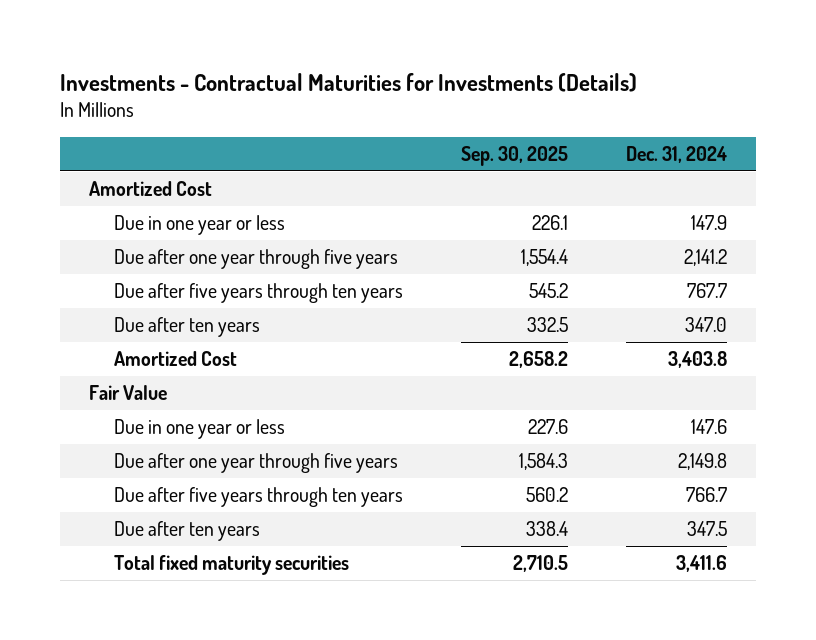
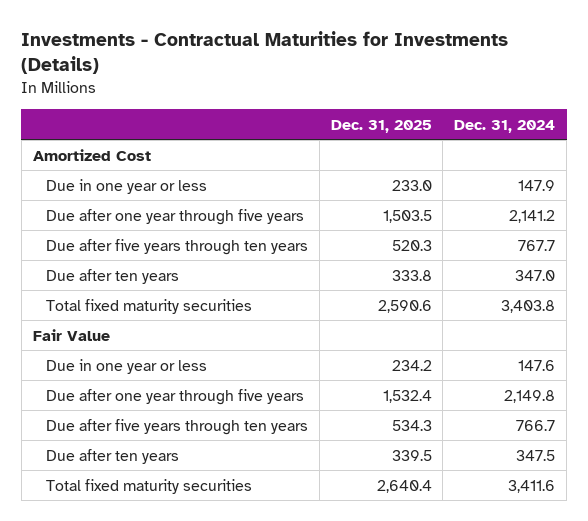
[460,146,568,167] Sep. 30, 2025 -> none
none -> [330,119,432,133] Dec. 31, 2025
[113,351,237,367] Amortized Cost -> [45,298,252,314] Total fixed maturity securities

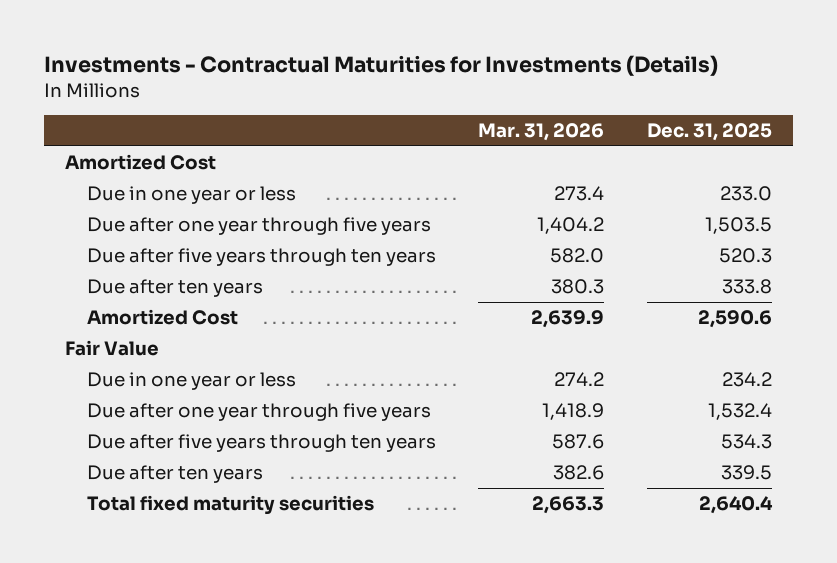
[454,119,556,133] Dec. 31, 2024 -> none
none -> [478,123,605,142] Mar. 31, 2026
[45,298,252,314] Total fixed maturity securities -> [86,308,238,325] Amortized Cost

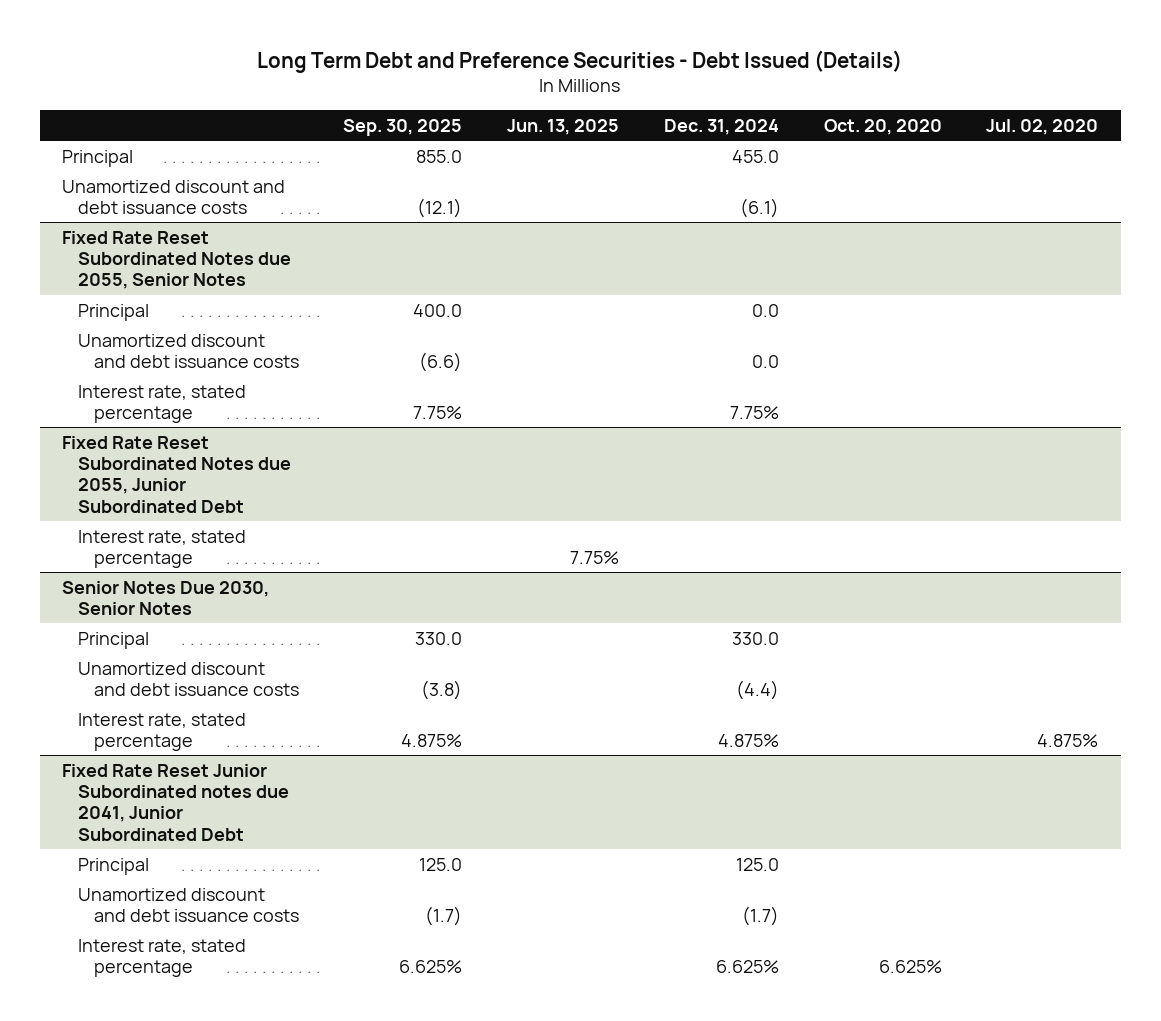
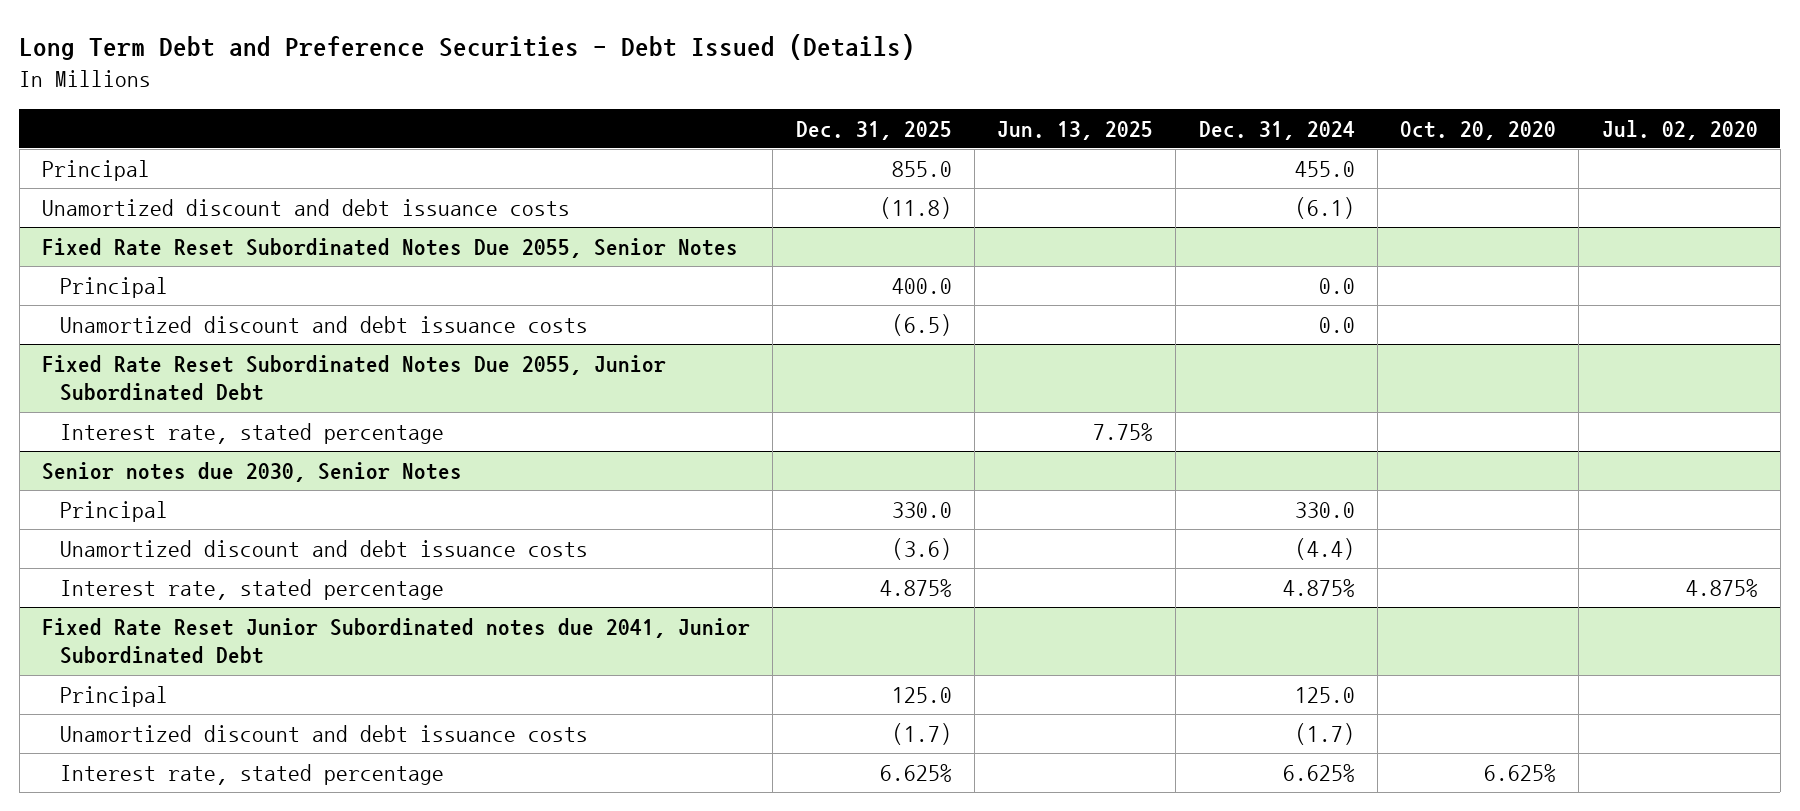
[343,118,463,136] Sep. 30, 2025 -> none
none -> [795,120,952,140] Dec. 31, 2025
[62,230,292,290] Fixed Rate Reset Subordinated Notes due 2055, Senior Notes -> [42,237,739,258] Fixed Rate Reset Subordinated Notes Due 2055, Senior Notes
[78,384,247,423] Interest rate, stated percentage -> none
[62,435,292,513] Fixed Rate Reset Subordinated Notes due 2055, Junior Subordinated Debt -> [42,354,667,402] Fixed Rate Reset Subordinated Notes Due 2055, Junior Subordinated Debt
[62,580,270,615] Senior Notes Due 2030, Senior Notes -> [42,461,463,482] Senior notes due 2030, Senior Notes

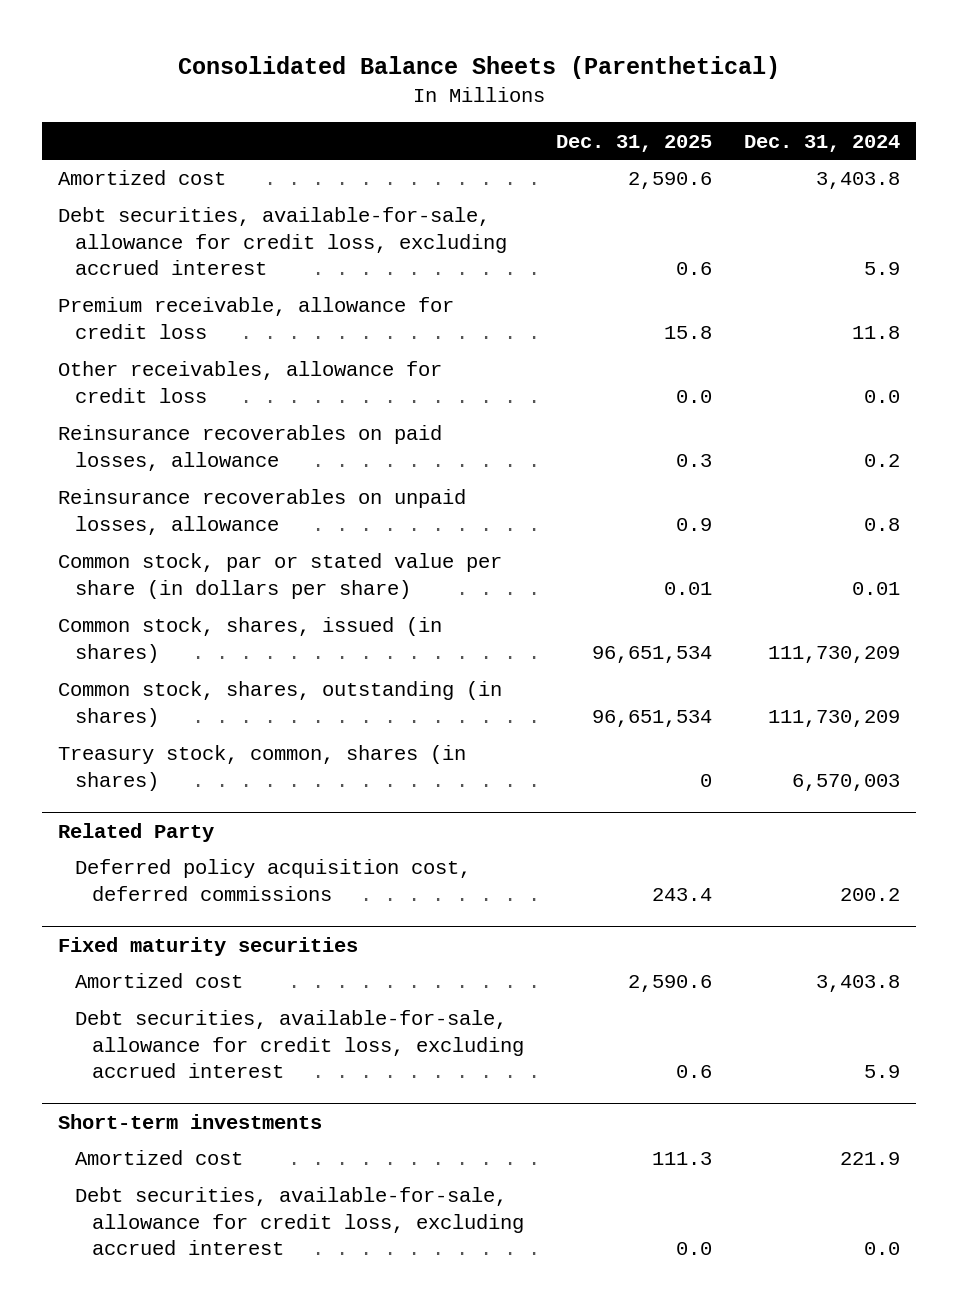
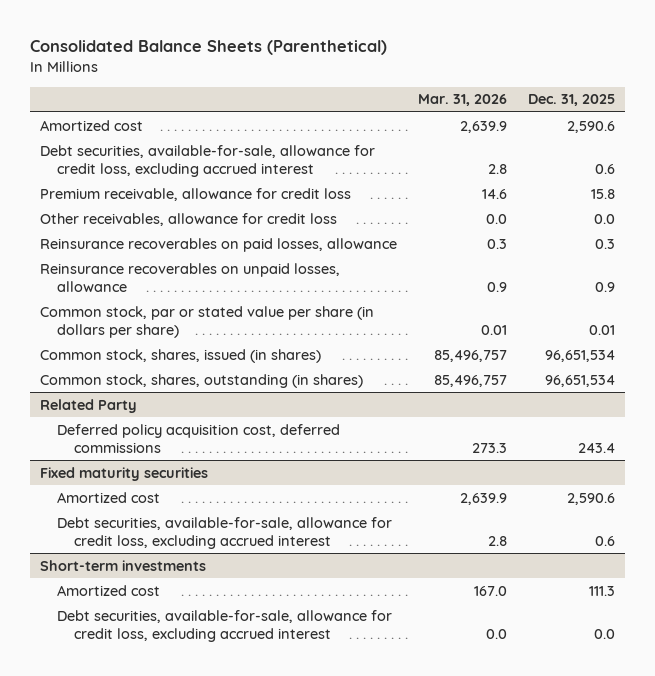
[743,134,900,152] Dec. 31, 2024 -> none
none -> [418,94,508,107] Mar. 31, 2026
[57,745,466,791] Treasury stock, common, shares (in shares) -> none

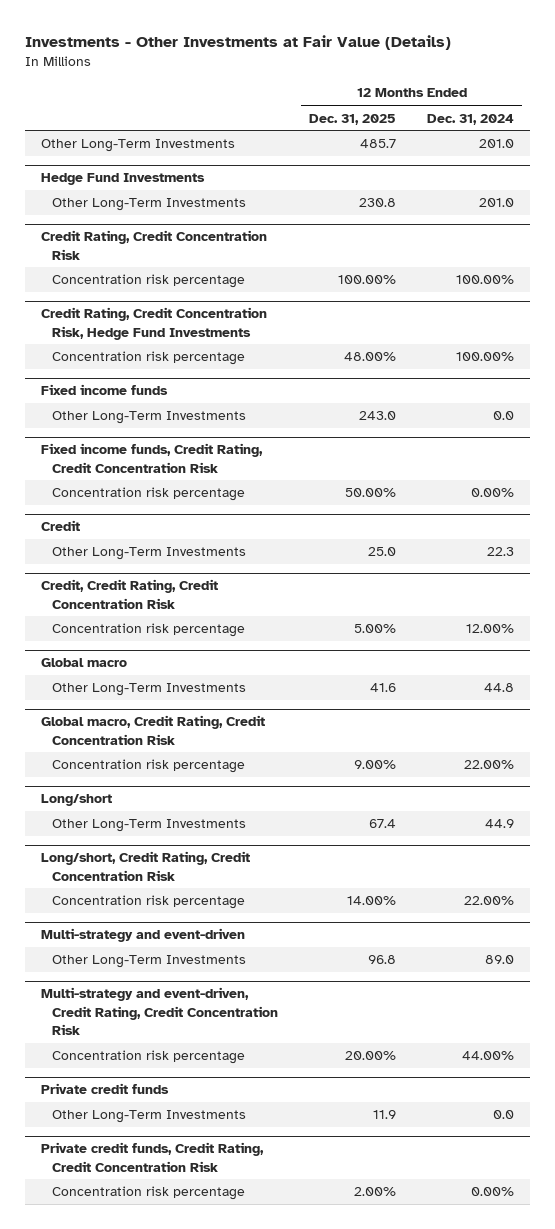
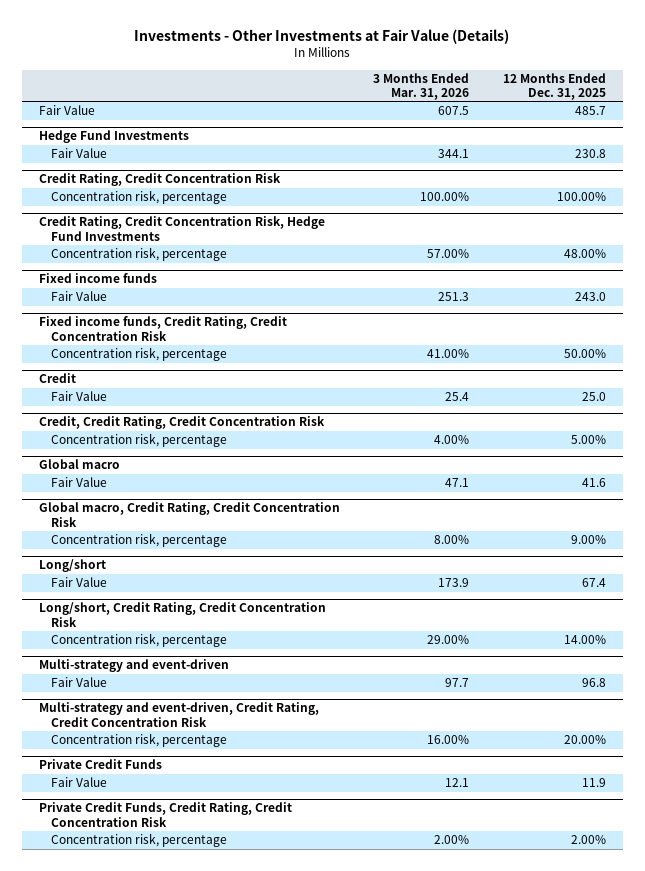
[427,113,515,125] Dec. 31, 2024 -> none
none -> [373,72,470,101] 3 Months Ended Mar. 31, 2026
[40,139,235,153] Other Long-Term Investments -> [38,105,95,116] Fair Value
[51,198,246,212] Other Long-Term Investments -> [50,148,107,159] Fair Value
[51,274,245,289] Concentration risk percentage -> [50,190,227,205] Concentration risk, percentage
[51,351,245,366] Concentration risk percentage -> [50,247,227,262] Concentration risk, percentage
[51,411,246,425] Other Long-Term Investments -> [50,291,107,302] Fair Value
[51,487,245,502] Concentration risk percentage -> [50,347,227,362] Concentration risk, percentage
[51,547,246,561] Other Long-Term Investments -> [50,391,107,402] Fair Value
[51,623,245,638] Concentration risk percentage -> [50,433,227,448] Concentration risk, percentage
[51,683,246,697] Other Long-Term Investments -> [50,477,107,488] Fair Value
[51,759,245,774] Concentration risk percentage -> [50,533,227,548] Concentration risk, percentage
[51,819,246,833] Other Long-Term Investments -> [50,577,107,588] Fair Value
[51,895,245,910] Concentration risk percentage -> [50,633,227,648] Concentration risk, percentage
[51,955,246,969] Other Long-Term Investments -> [50,677,107,688] Fair Value
[51,1050,245,1065] Concentration risk percentage -> [50,733,227,748] Concentration risk, percentage
[40,1083,169,1095] Private credit funds -> [38,759,162,770] Private Credit Funds
[51,1110,246,1124] Other Long-Term Investments -> [50,777,107,788] Fair Value
[40,1142,264,1172] Private credit funds, Credit Rating, Credit Concentration Risk -> [38,802,292,827] Private Credit Funds, Credit Rating, Credit Concentration Risk
[51,1186,245,1201] Concentration risk percentage -> [50,833,227,848] Concentration risk, percentage

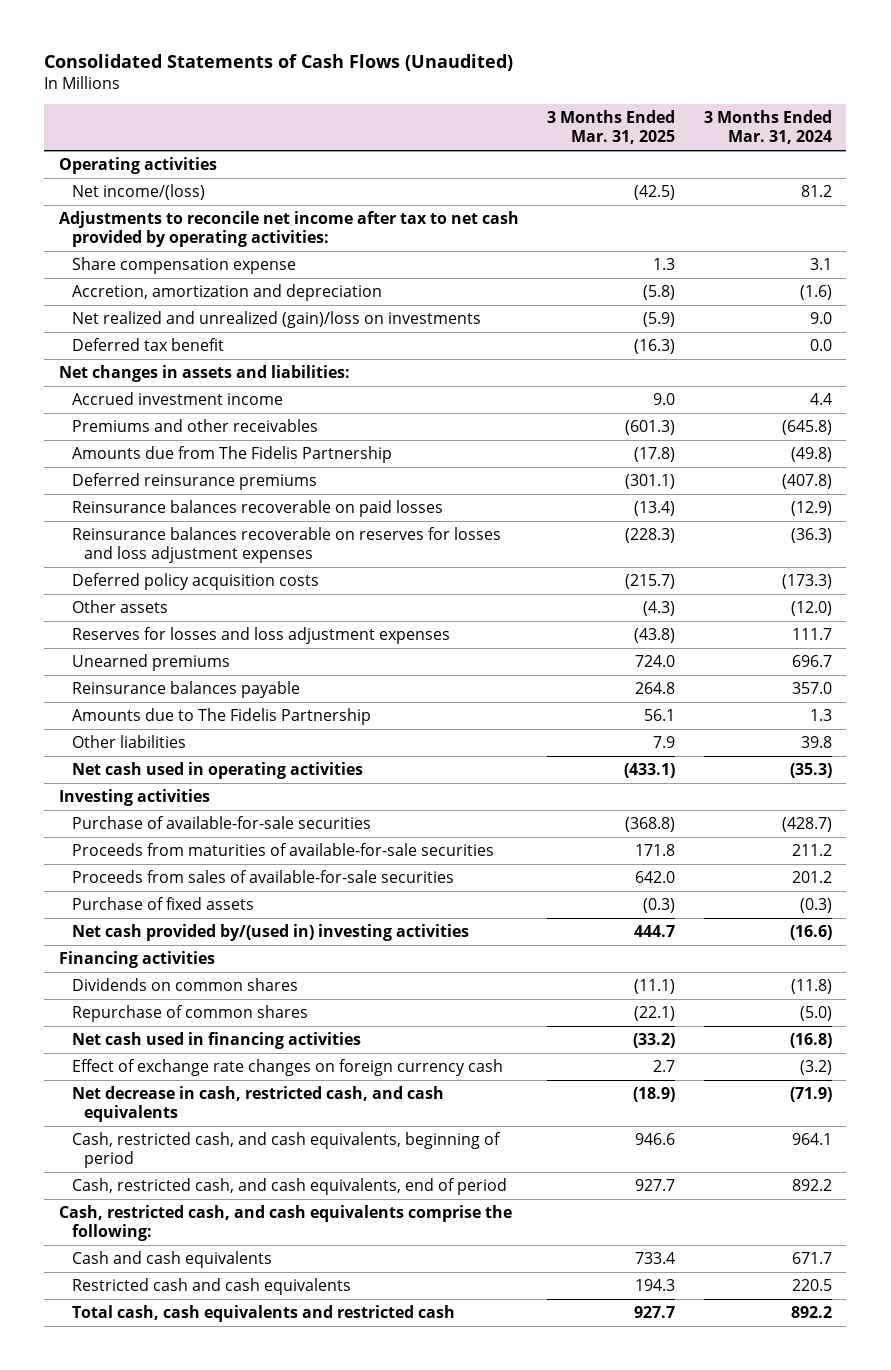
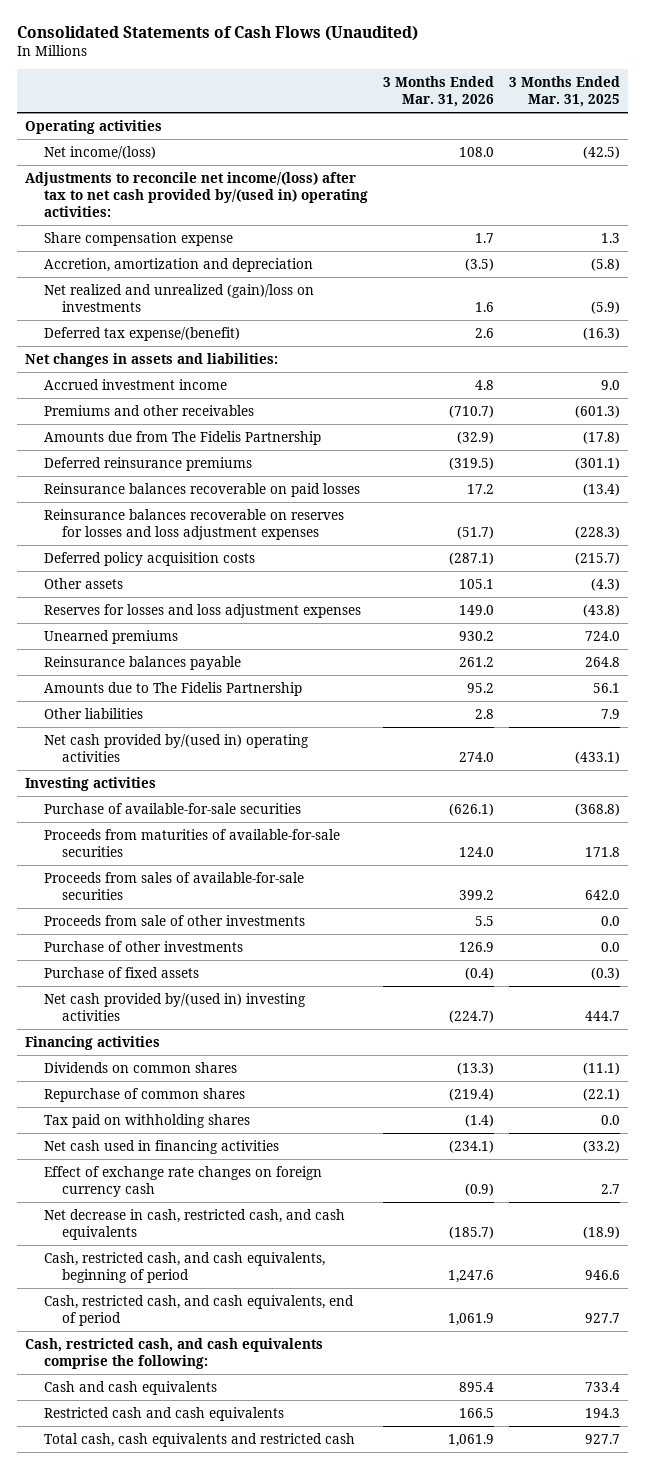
[703,110,832,145] 3 Months Ended Mar. 31, 2024 -> none
none -> [382,76,494,108] 3 Months Ended Mar. 31, 2026
[58,211,519,247] Adjustments to reconcile net income after tax to net cash provided by operating activities: -> [25,171,368,217] Adjustments to reconcile net income/(loss) after tax to net cash provided by/(used in) operating activities:
[71,338,224,352] Deferred tax benefit -> [43,326,240,341] Deferred tax expense/(benefit)
[71,762,363,780] Net cash used in operating activities -> [43,733,309,762] Net cash provided by/(used in) operating activities
none -> [43,914,305,926] Proceeds from sale of other investments
none -> [43,940,243,952] Purchase of other investments
none -> [43,1113,250,1128] Tax paid on withholding shares

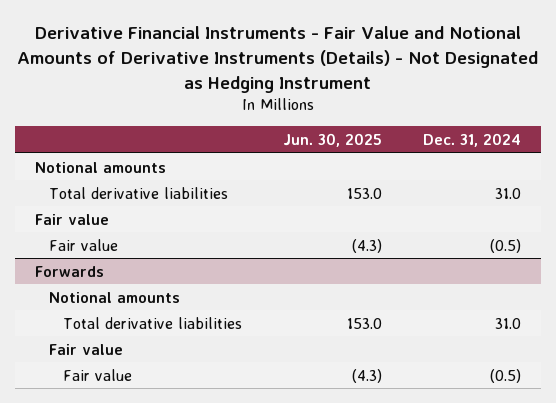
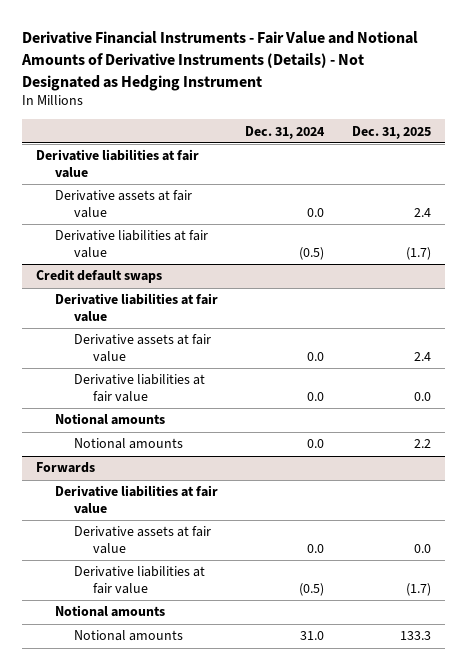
[283,132,383,147] Jun. 30, 2025 -> none
none -> [351,125,431,139] Dec. 31, 2025
none -> [35,149,199,178] Derivative liabilities at fair value
none -> [54,190,192,218] Derivative assets at fair value
none -> [54,230,208,258] Derivative liabilities at fair value
none -> [35,269,162,284] Credit default swaps
none -> [54,293,218,322] Derivative liabilities at fair value
none -> [73,334,211,362] Derivative assets at fair value
none -> [73,374,205,402] Derivative liabilities at fair value
[49,186,229,199] Total derivative liabilities -> none
[35,213,110,225] Fair value -> none
[49,238,119,251] Fair value -> none
none -> [73,438,183,450] Notional amounts
none -> [54,485,218,514] Derivative liabilities at fair value
none -> [73,526,211,554] Derivative assets at fair value
none -> [73,566,205,594] Derivative liabilities at fair value
[49,343,124,355] Fair value -> none
[63,368,133,381] Fair value -> none
[63,316,243,329] Total derivative liabilities -> [73,630,183,642] Notional amounts

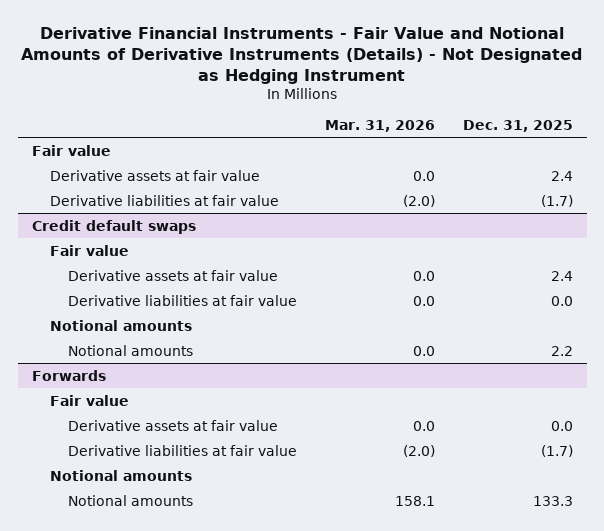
[245,125,326,139] Dec. 31, 2024 -> none
none -> [324,119,435,132] Mar. 31, 2026
[35,149,199,178] Derivative liabilities at fair value -> [31,144,111,156] Fair value
[54,293,218,322] Derivative liabilities at fair value -> [49,244,129,256] Fair value
[54,485,218,514] Derivative liabilities at fair value -> [49,394,129,406] Fair value

